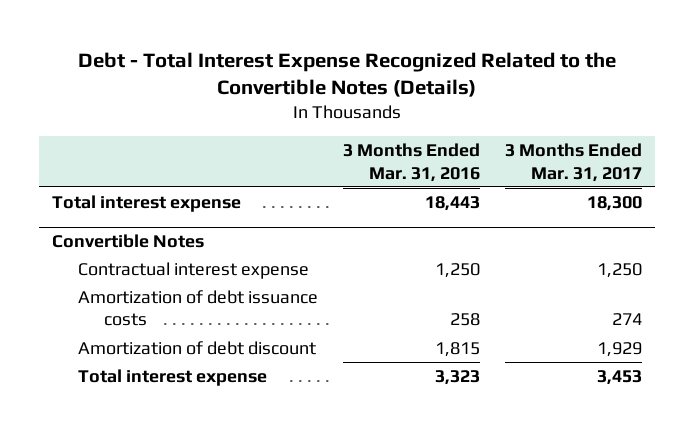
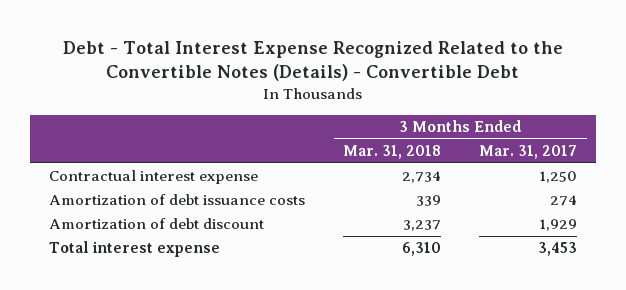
[77,51,616,98] Debt - Total Interest Expense Recognized Related to the Convertible Notes (Details) -> [63,41,564,82] Debt - Total Interest Expense Recognized Related to the Convertible Notes (Details) - Convertible Debt
[342,143,480,182] 3 Months Ended Mar. 31, 2016 -> none
none -> [343,145,442,160] Mar. 31, 2018
[51,194,241,212] Total interest expense -> none
[51,234,204,249] Convertible Notes -> none

